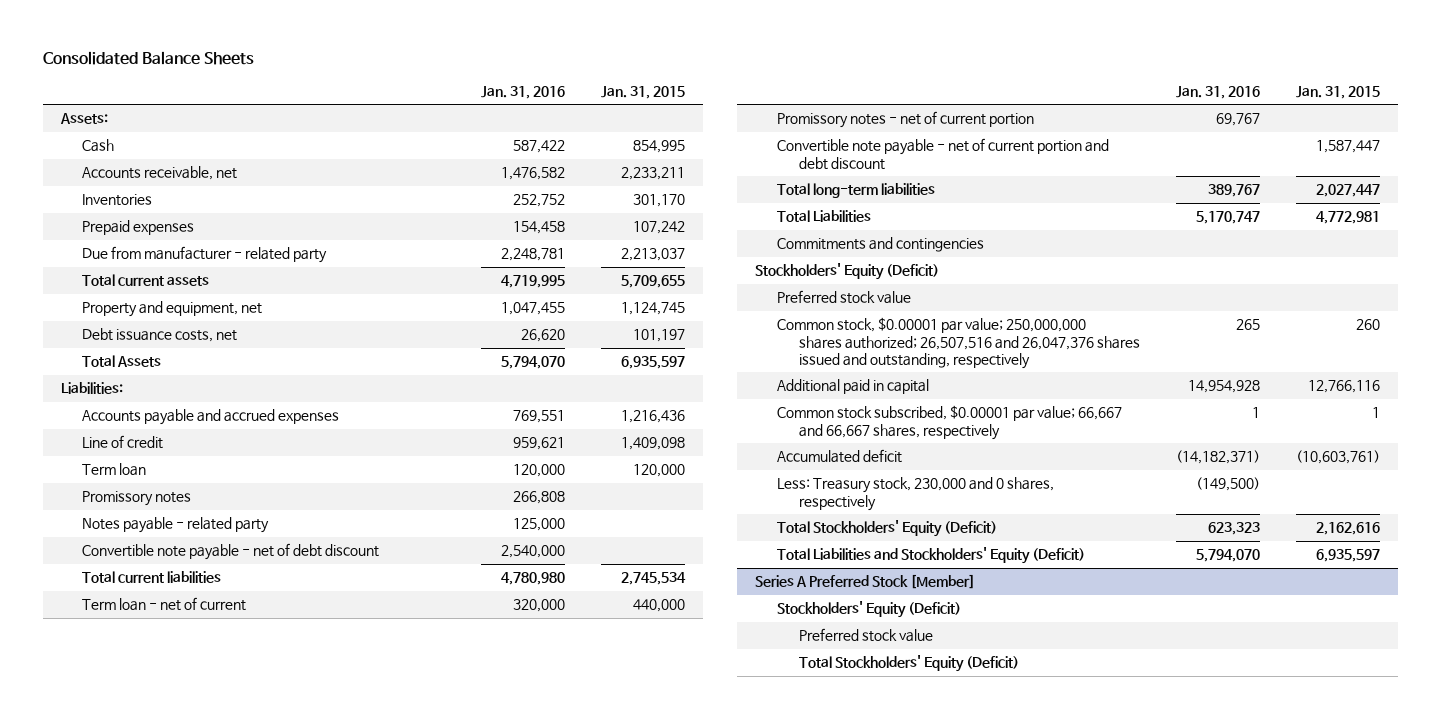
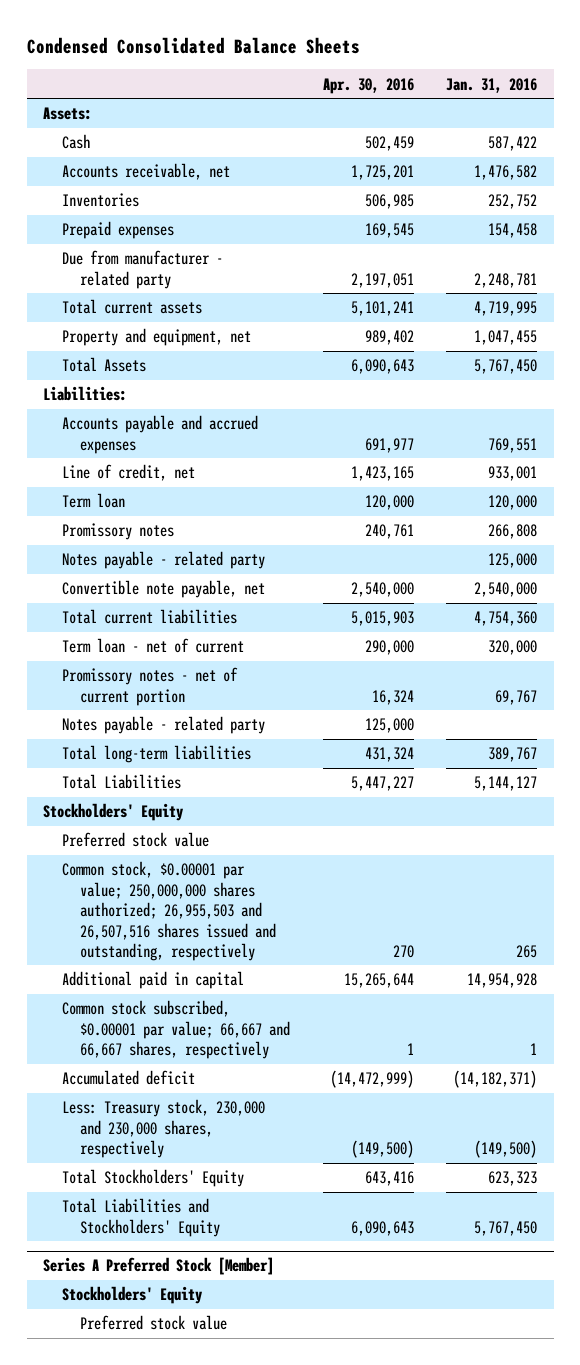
[42,50,254,65] Consolidated Balance Sheets -> [26,36,360,54] Condensed Consolidated Balance Sheets
[600,85,685,99] Jan. 31, 2015 -> none
none -> [322,77,414,94] Apr. 30, 2016
[82,328,238,343] Debt issuance costs, net -> none
[500,356,565,370] 5,794,070 -> [474,359,538,375] 5,767,450
[82,435,164,450] Line of credit -> [61,464,195,482] Line of credit, net
[512,437,565,451] 959,621 -> [488,466,538,482] 933,001
[82,543,380,561] Convertible note payable - net of debt discount -> [61,580,265,599] Convertible note payable, net
[500,572,565,586] 4,780,980 -> [474,611,538,627] 4,754,360
[776,138,1109,170] Convertible note payable - net of current portion and debt discount -> none
none -> [61,716,265,735] Notes payable - related party
[776,237,984,253] Commitments and contingencies -> none
[1195,211,1260,225] 5,170,747 -> [474,776,538,792] 5,144,127
[755,263,940,281] Stockholders' Equity (Deficit) -> [43,803,184,822] Stockholders' Equity
[776,317,1140,369] Common stock, $0.00001 par value; 250,000,000 shares authorized; 26,507,516 and 26,047,376 shares issued and outstanding, respectively -> [61,861,277,961] Common stock, $0.00001 par value; 250,000,000 shares authorized; 26,955,503 and 26,507,516 shares issued and outstanding, respectively
[776,477,1054,511] Less: Treasury stock, 230,000 and 0 shares, respectively -> [61,1099,265,1159] Less: Treasury stock, 230,000 and 230,000 shares, respectively
[776,520,997,538] Total Stockholders' Equity (Deficit) -> [61,1169,244,1188] Total Stockholders' Equity
[776,547,1085,565] Total Liabilities and Stockholders' Equity (Deficit) -> [61,1198,221,1237] Total Liabilities and Stockholders' Equity
[1195,549,1260,563] 5,794,070 -> [474,1220,538,1236] 5,767,450
[776,601,961,619] Stockholders' Equity (Deficit) -> [61,1286,202,1305] Stockholders' Equity
[798,655,1019,673] Total Stockholders' Equity (Deficit) -> none

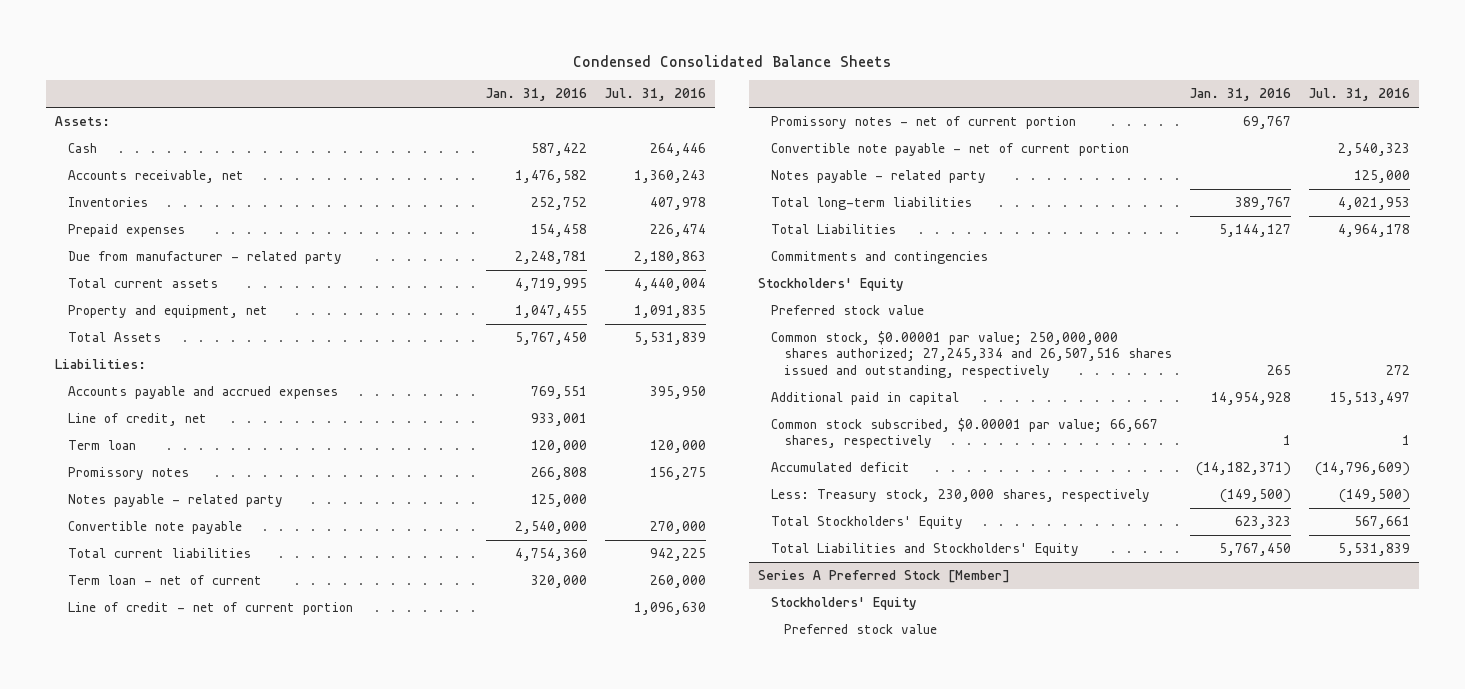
[322,77,414,94] Apr. 30, 2016 -> none
none -> [605,88,707,102] Jul. 31, 2016
[61,580,265,599] Convertible note payable, net -> [67,521,242,535] Convertible note payable
none -> [67,602,353,616] Line of credit - net of current portion
none -> [771,143,1130,157] Convertible note payable - net of current portion
none -> [771,251,989,265] Commitments and contingencies
[61,861,277,961] Common stock, $0.00001 par value; 250,000,000 shares authorized; 26,955,503 and 26,507,516 shares issued and outstanding, respectively -> [771,331,1172,378] Common stock, $0.00001 par value; 250,000,000 shares authorized; 27,245,334 and 26,507,516 shares issued and outstanding, respectively
[61,1000,291,1060] Common stock subscribed, $0.00001 par value; 66,667 and 66,667 shares, respectively -> [771,418,1159,449] Common stock subscribed, $0.00001 par value; 66,667 shares, respectively
[61,1099,265,1159] Less: Treasury stock, 230,000 and 230,000 shares, respectively -> [771,489,1151,503] Less: Treasury stock, 230,000 shares, respectively

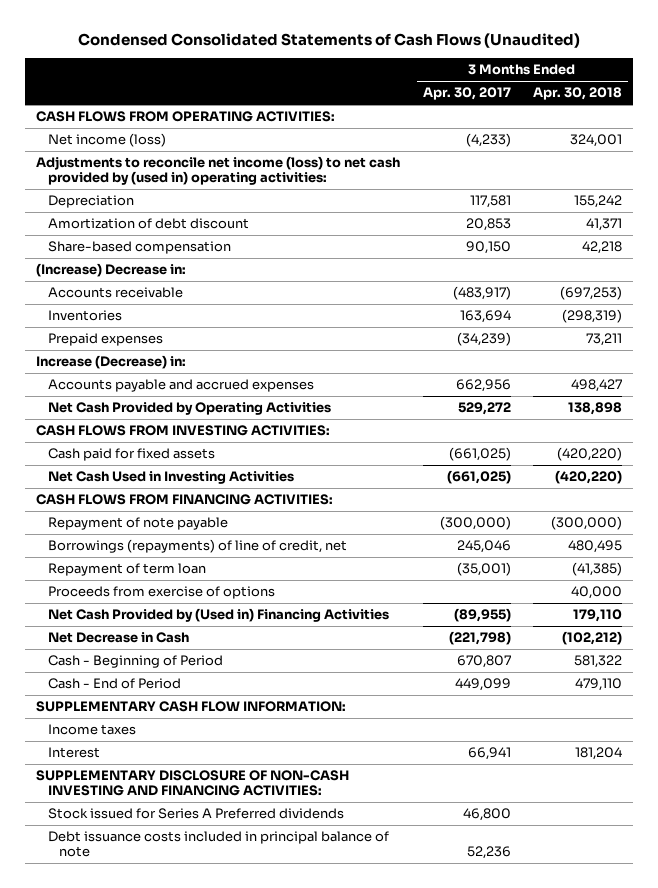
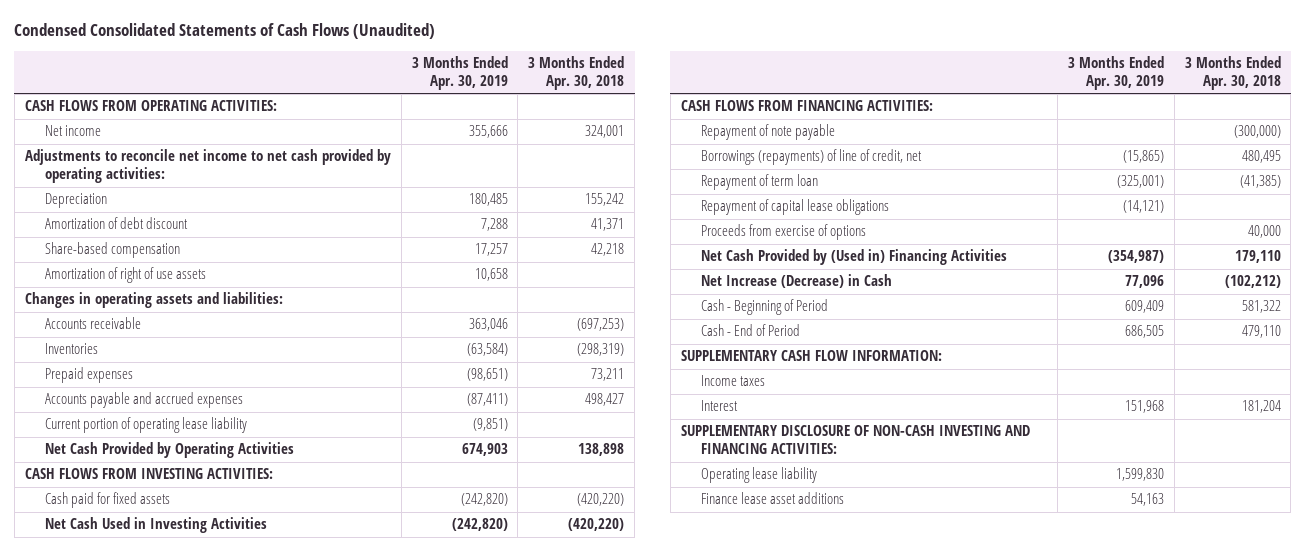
[422,87,511,101] Apr. 30, 2017 -> none
none -> [411,56,508,91] 3 Months Ended Apr. 30, 2019
[47,133,166,148] Net income (loss) -> [44,125,101,137] Net income
[36,156,401,186] Adjustments to reconcile net income (loss) to net cash provided by (used in) operating activities: -> [24,149,391,184] Adjustments to reconcile net income to net cash provided by operating activities:
[36,263,187,278] (Increase) Decrease in: -> none
none -> [44,267,206,284] Amortization of right of use assets
none -> [24,292,283,309] Changes in operating assets and liabilities:
[36,355,187,370] Increase (Decrease) in: -> none
none -> [44,417,247,434] Current portion of operating lease liability
none -> [700,199,889,216] Repayment of capital lease obligations
[47,632,189,644] Net Decrease in Cash -> [700,274,892,289] Net Increase (Decrease) in Cash
[47,808,344,820] Stock issued for Series A Preferred dividends -> none
[47,831,389,858] Debt issuance costs included in principal balance of note -> none
none -> [700,467,817,484] Operating lease liability
none -> [700,492,844,505] Finance lease asset additions

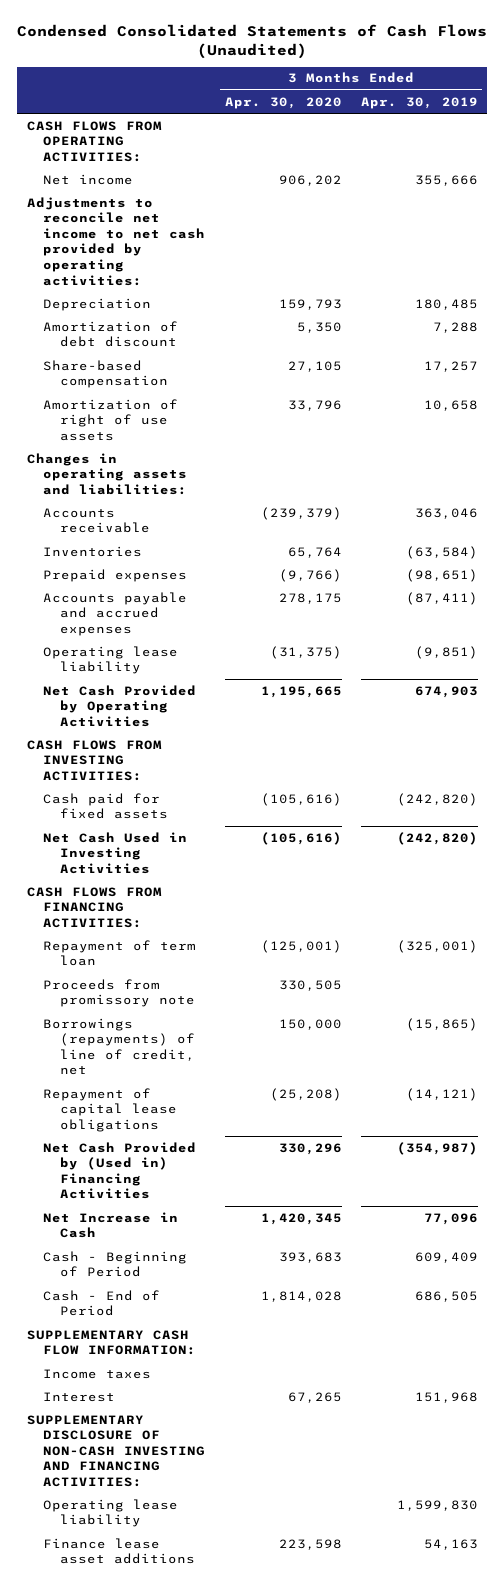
[528,56,625,91] 3 Months Ended Apr. 30, 2018 -> none
none -> [224,96,342,109] Apr. 30, 2020
[44,417,247,434] Current portion of operating lease liability -> [43,645,179,675] Operating lease liability
[700,124,835,141] Repayment of note payable -> none
none -> [43,978,196,1008] Proceeds from promissory note
[700,149,922,166] Borrowings (repayments) of line of credit, net -> [43,1017,196,1076] Borrowings (repayments) of line of credit, net
[700,224,866,241] Proceeds from exercise of options -> none
[700,274,892,289] Net Increase (Decrease) in Cash -> [43,1211,179,1239] Net Increase in Cash

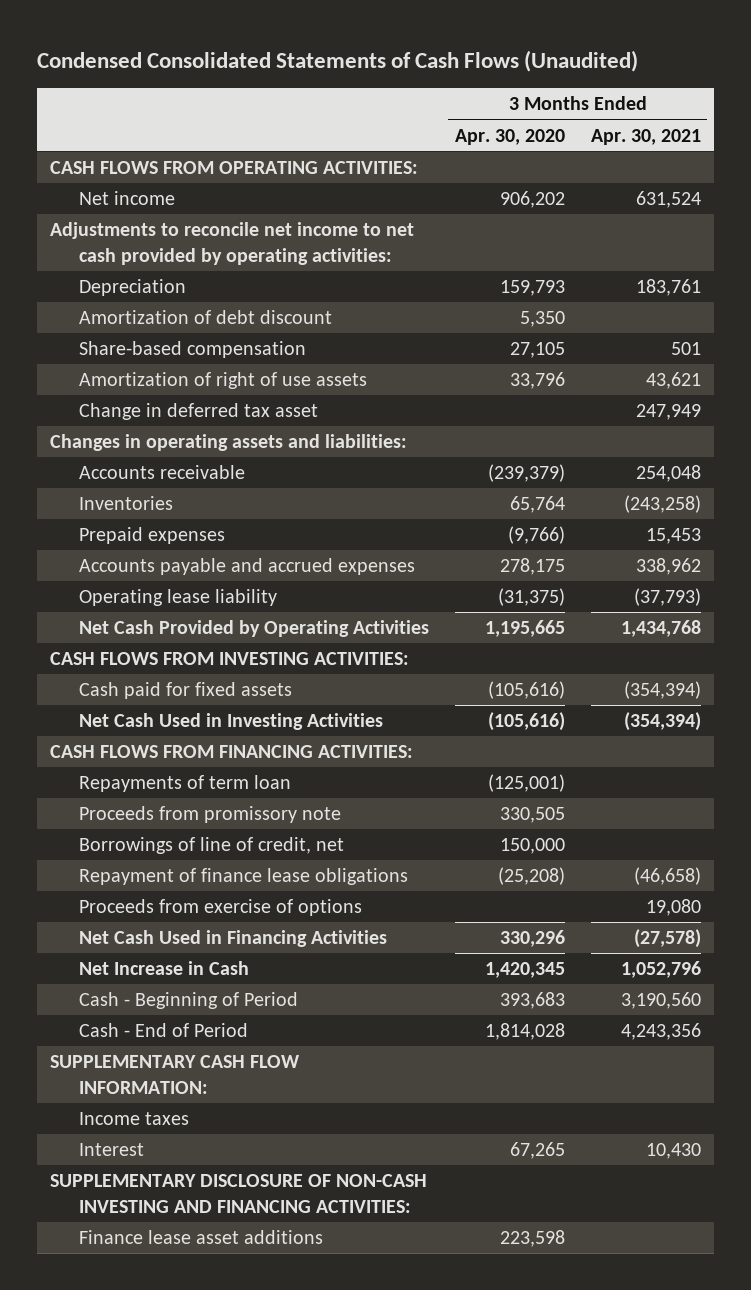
[360,96,478,109] Apr. 30, 2019 -> none
none -> [590,128,701,145] Apr. 30, 2021
none -> [78,403,318,421] Change in deferred tax asset
[43,939,197,967] Repayment of term loan -> [78,775,291,793] Repayments of term loan
[43,1017,196,1076] Borrowings (repayments) of line of credit, net -> [78,837,344,855] Borrowings of line of credit, net
[43,1087,178,1132] Repayment of capital lease obligations -> [78,868,408,886] Repayment of finance lease obligations
none -> [78,899,362,917] Proceeds from exercise of options
[43,1141,197,1200] Net Cash Provided by (Used in) Financing Activities -> [78,930,387,948] Net Cash Used in Financing Activities
[43,1498,179,1528] Operating lease liability -> none

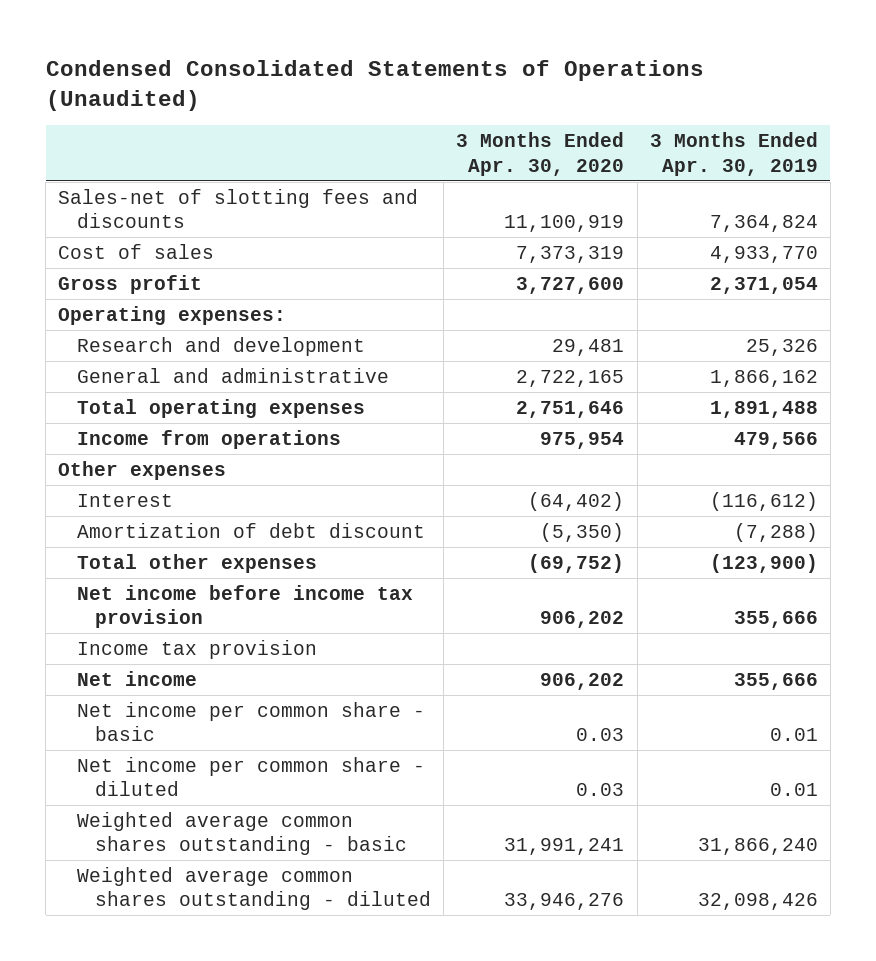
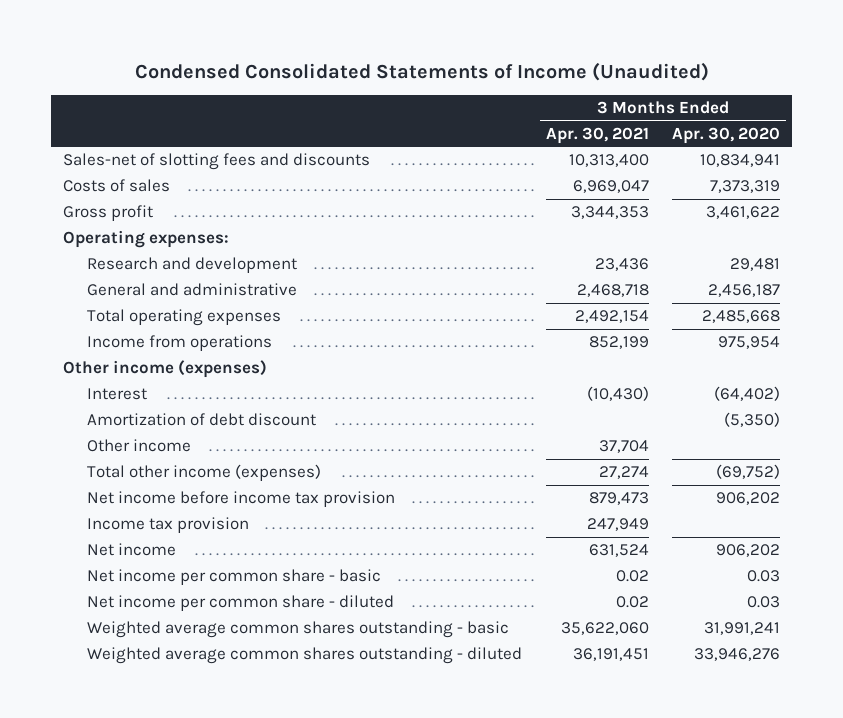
[45,59,704,111] Condensed Consolidated Statements of Operations (Unaudited) -> [134,61,709,81] Condensed Consolidated Statements of Income (Unaudited)
[649,132,818,176] 3 Months Ended Apr. 30, 2019 -> none
none -> [545,126,649,144] Apr. 30, 2021
[504,215,625,233] 11,100,919 -> [700,154,781,168] 10,834,941
[58,243,215,259] Cost of sales -> [62,179,170,193] Costs of sales
[516,276,625,294] 3,727,600 -> [706,206,781,220] 3,461,622
[516,369,625,387] 2,722,165 -> [708,284,781,298] 2,456,187
[516,400,625,418] 2,751,646 -> [702,310,781,324] 2,485,668
[58,460,227,480] Other expenses -> [62,360,267,379] Other income (expenses)
none -> [87,439,192,453] Other income
[76,553,317,573] Total other expenses -> [87,464,322,482] Total other income (expenses)

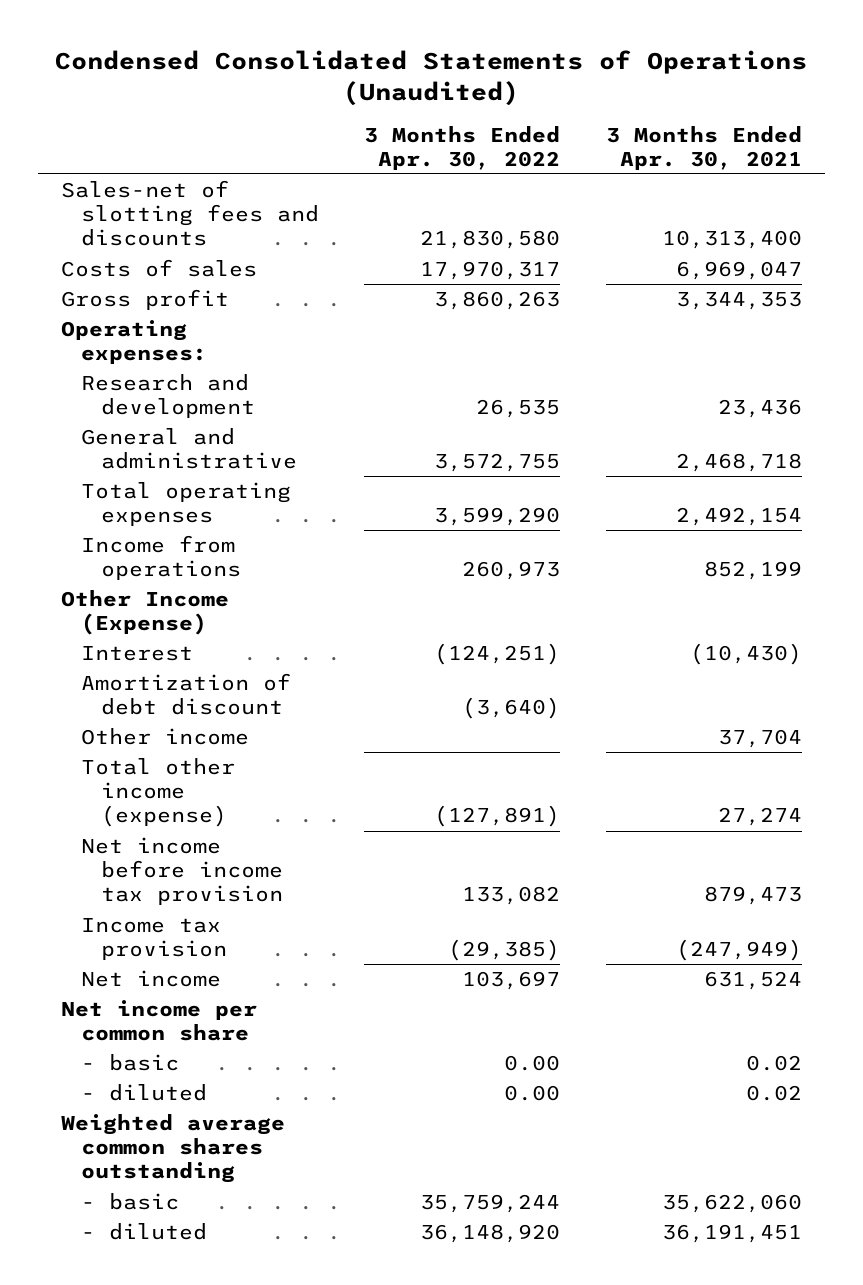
[134,61,709,81] Condensed Consolidated Statements of Income (Unaudited) -> [55,49,808,106] Condensed Consolidated Statements of Operations (Unaudited)
[672,126,781,144] Apr. 30, 2020 -> none
none -> [364,125,561,170] 3 Months Ended Apr. 30, 2022
[62,360,267,379] Other income (expenses) -> [60,590,229,636] Other Income (Expense)
[87,464,322,482] Total other income (expenses) -> [80,758,235,828] Total other income (expense)
[586,518,649,532] 247,949 -> [676,939,803,962] (247,949)
none -> [60,1000,257,1042] Net income per common share
[87,569,382,586] Net income per common share - basic -> [80,1054,179,1072] - basic
[87,595,395,612] Net income per common share - diluted -> [80,1084,207,1102] - diluted
none -> [60,1114,285,1184] Weighted average common shares outstanding
[87,621,510,639] Weighted average common shares outstanding - basic -> [80,1193,179,1211] - basic
[87,647,523,665] Weighted average common shares outstanding - diluted -> [80,1223,207,1241] - diluted

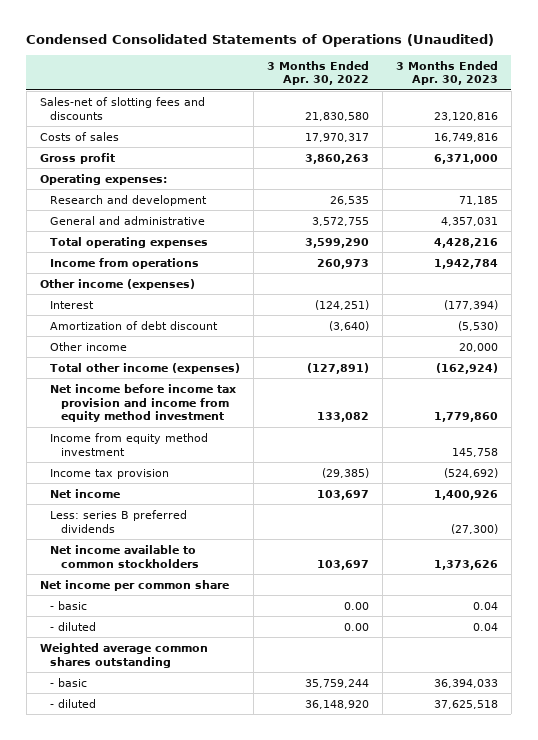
[606,125,803,170] 3 Months Ended Apr. 30, 2021 -> none
none -> [395,60,498,86] 3 Months Ended Apr. 30, 2023
[60,590,229,636] Other Income (Expense) -> [39,278,195,290] Other income (expenses)
[80,758,235,828] Total other income (expense) -> [50,362,241,374] Total other income (expenses)
[80,837,283,906] Net income before income tax provision -> [50,383,237,423] Net income before income tax provision and income from equity method investment
none -> [50,432,209,456] Income from equity method investment
none -> [50,509,188,533] Less: series B preferred dividends
none -> [50,544,199,568] Net income available to common stockholders

